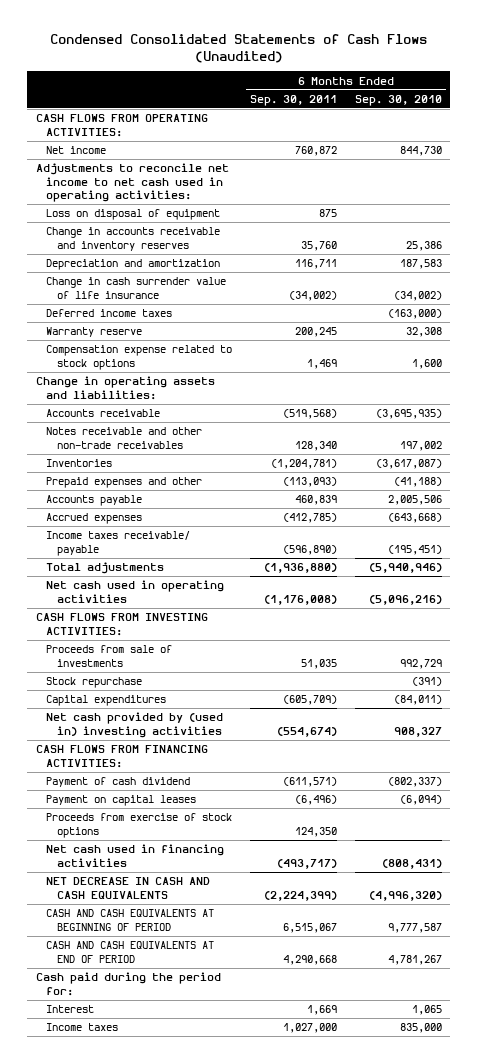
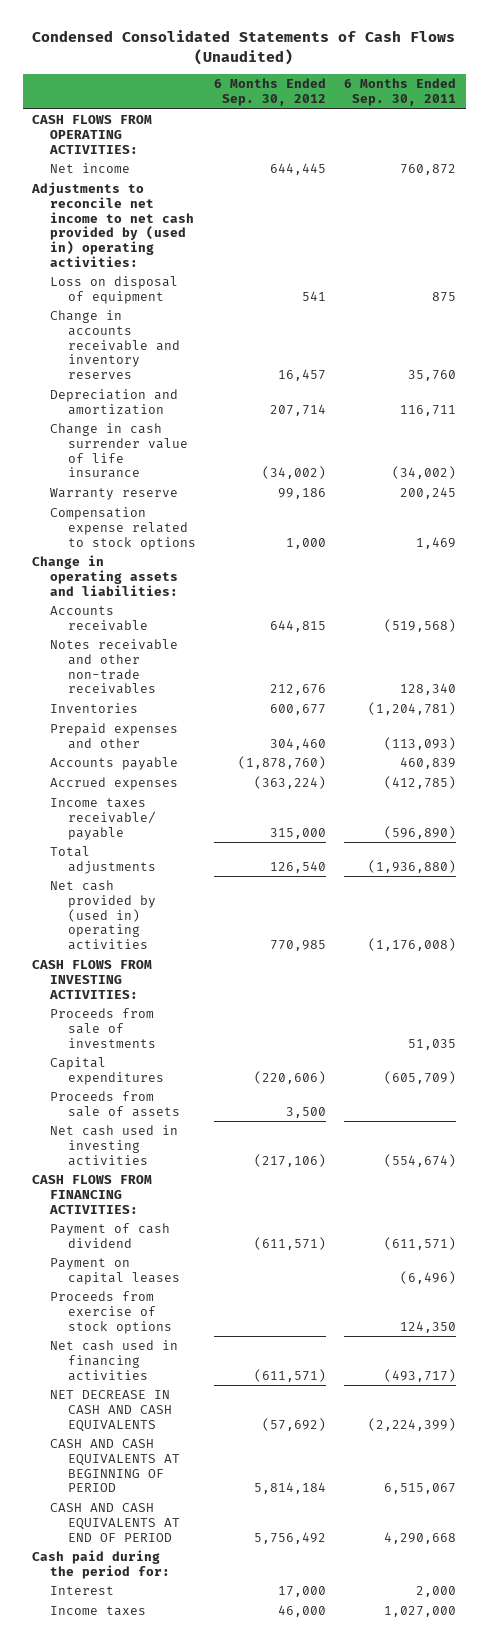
[354,94,442,106] Sep. 30, 2010 -> none
none -> [214,78,327,107] 6 Months Ended Sep. 30, 2012
[36,163,230,203] Adjustments to reconcile net income to net cash used in operating activities: -> [30,182,194,267] Adjustments to reconcile net income to net cash provided by (used in) operating activities:
[46,309,173,318] Deferred income taxes -> none
[46,580,225,603] Net cash used in operating activities -> [49,880,156,951] Net cash provided by (used in) operating activities
[46,677,143,689] Stock repurchase -> none
none -> [49,1091,180,1117] Proceeds from sale of assets
[46,712,224,738] Net cash provided by (used in) investing activities -> [49,1125,178,1166] Net cash used in investing activities
[306,1005,337,1016] 1,669 -> [416,1586,457,1598] 2,000

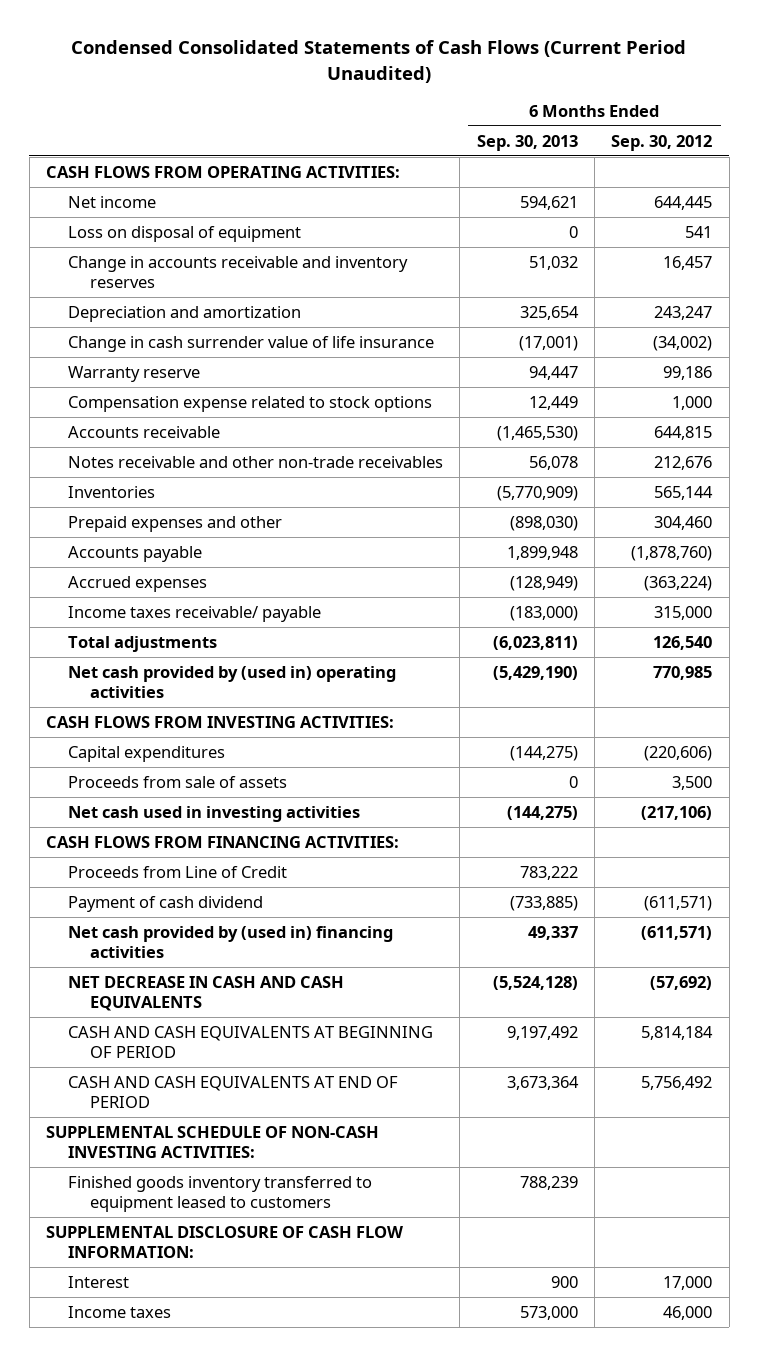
[32,30,456,65] Condensed Consolidated Statements of Cash Flows (Unaudited) -> [71,40,687,83] Condensed Consolidated Statements of Cash Flows (Current Period Unaudited)
[344,78,457,107] 6 Months Ended Sep. 30, 2011 -> none
none -> [476,134,578,151] Sep. 30, 2013
[30,182,194,267] Adjustments to reconcile net income to net cash provided by (used in) operating activities: -> none
[270,403,327,416] 207,714 -> [654,305,713,320] 243,247
[31,555,178,596] Change in operating assets and liabilities: -> none
[270,704,327,716] 600,677 -> [654,485,714,500] 565,144
[49,1008,156,1048] Proceeds from sale of investments -> none
none -> [67,865,287,878] Proceeds from Line of Credit
[49,1258,180,1285] Payment on capital leases -> none
[49,1291,172,1334] Proceeds from exercise of stock options -> none
[49,1340,178,1381] Net cash used in financing activities -> [67,925,393,958] Net cash provided by (used in) financing activities
[31,1550,170,1579] Cash paid during the period for: -> none
none -> [46,1125,380,1158] SUPPLEMENTAL SCHEDULE OF NON-CASH INVESTING ACTIVITIES:
none -> [67,1175,372,1212] Finished goods inventory transferred to equipment leased to customers
none -> [46,1225,404,1258] SUPPLEMENTAL DISCLOSURE OF CASH FLOW INFORMATION:

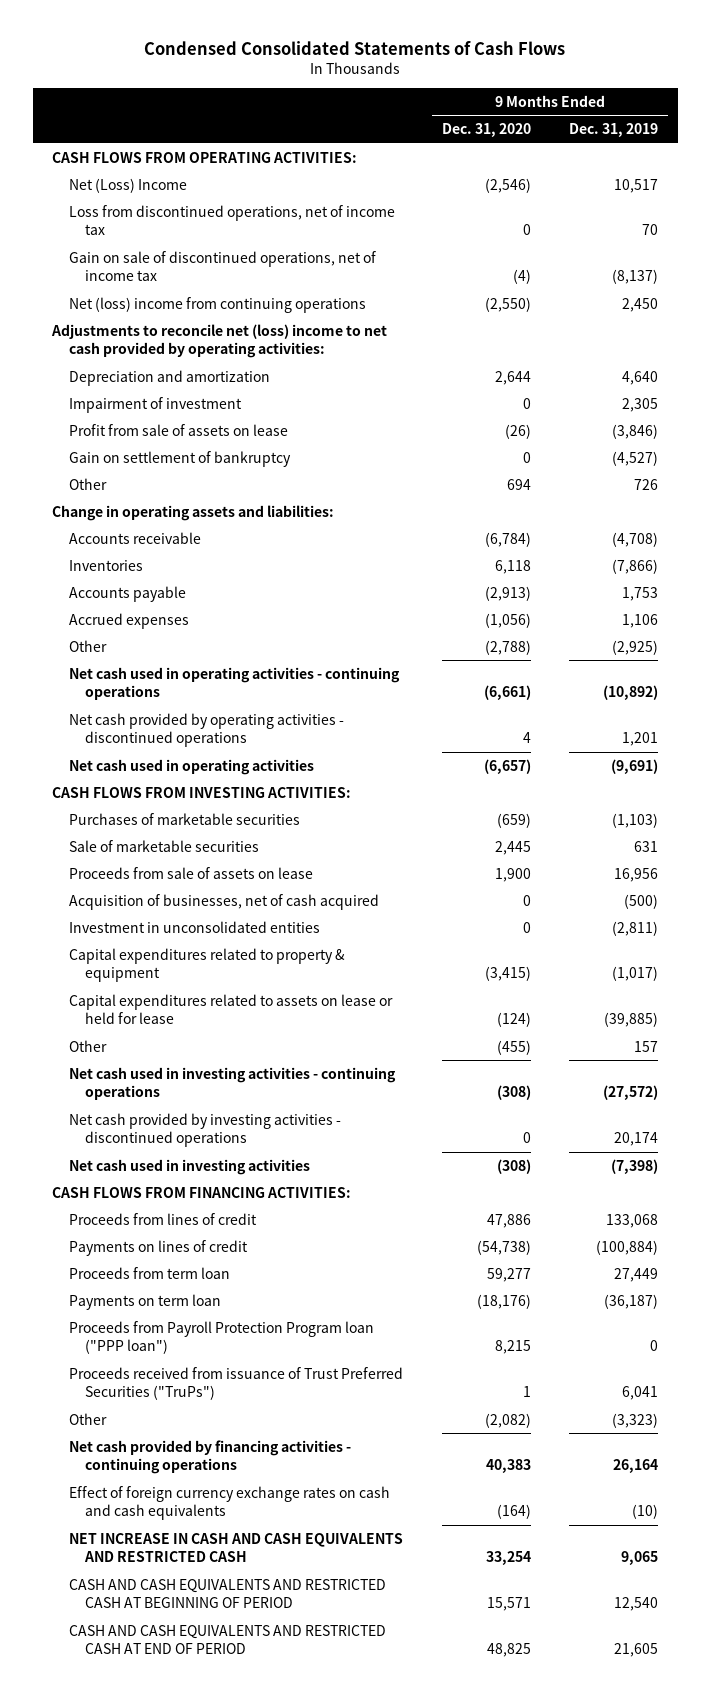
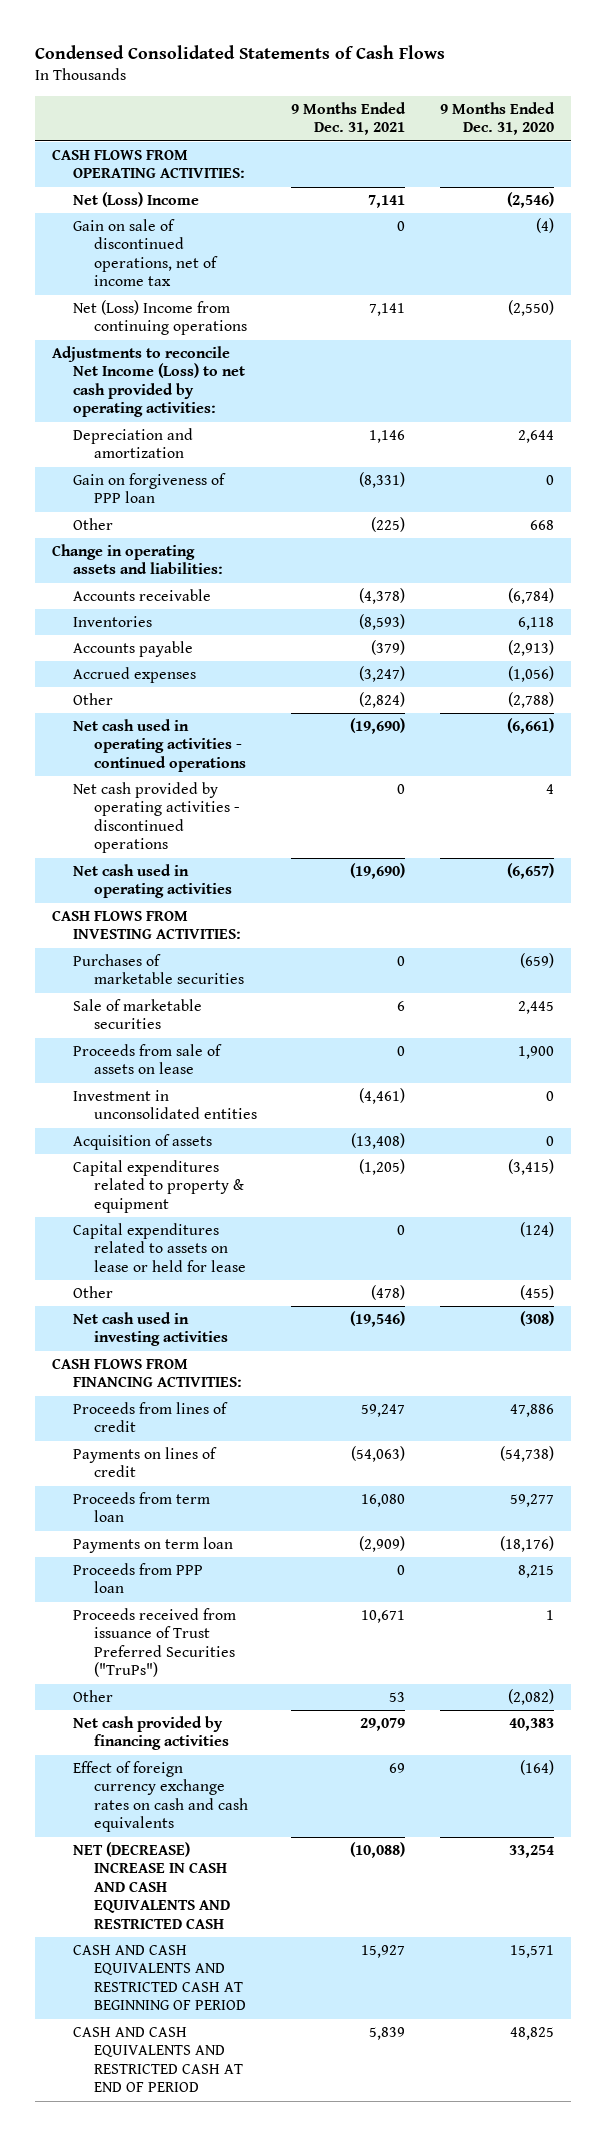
[569,123,659,138] Dec. 31, 2019 -> none
none -> [291,101,407,136] 9 Months Ended Dec. 31, 2021
[68,204,395,236] Loss from discontinued operations, net of income tax -> none
[68,296,366,313] Net (loss) income from continuing operations -> [72,300,247,336] Net (Loss) Income from continuing operations
[51,323,388,359] Adjustments to reconcile net (loss) income to net cash provided by operating activities: -> [52,346,245,418] Adjustments to reconcile Net Income (Loss) to net cash provided by operating activities:
[68,396,242,413] Impairment of investment -> none
[68,423,288,436] Profit from sale of assets on lease -> none
[68,450,291,467] Gain on settlement of bankruptcy -> none
none -> [72,473,226,504] Gain on forgiveness of PPP loan
[506,478,531,490] 694 -> [529,520,554,531] 668
[68,666,400,701] Net cash used in operating activities - continuing operations -> [72,719,246,772] Net cash used in operating activities - continued operations
[68,893,379,910] Acquisition of businesses, net of cash acquired -> none
none -> [72,1134,212,1151] Acquisition of assets
[68,1066,396,1101] Net cash used in investing activities - continuing operations -> none
[68,1112,341,1148] Net cash provided by investing activities - discontinued operations -> none
[68,1320,374,1355] Proceeds from Payroll Protection Program loan ("PPP loan") -> [72,1563,203,1594] Proceeds from PPP loan
[68,1439,351,1475] Net cash provided by financing activities - continuing operations -> [72,1716,229,1751] Net cash provided by financing activities
[68,1532,403,1563] NET INCREASE IN CASH AND CASH EQUIVALENTS AND RESTRICTED CASH -> [72,1842,230,1929] NET (DECREASE) INCREASE IN CASH AND CASH EQUIVALENTS AND RESTRICTED CASH

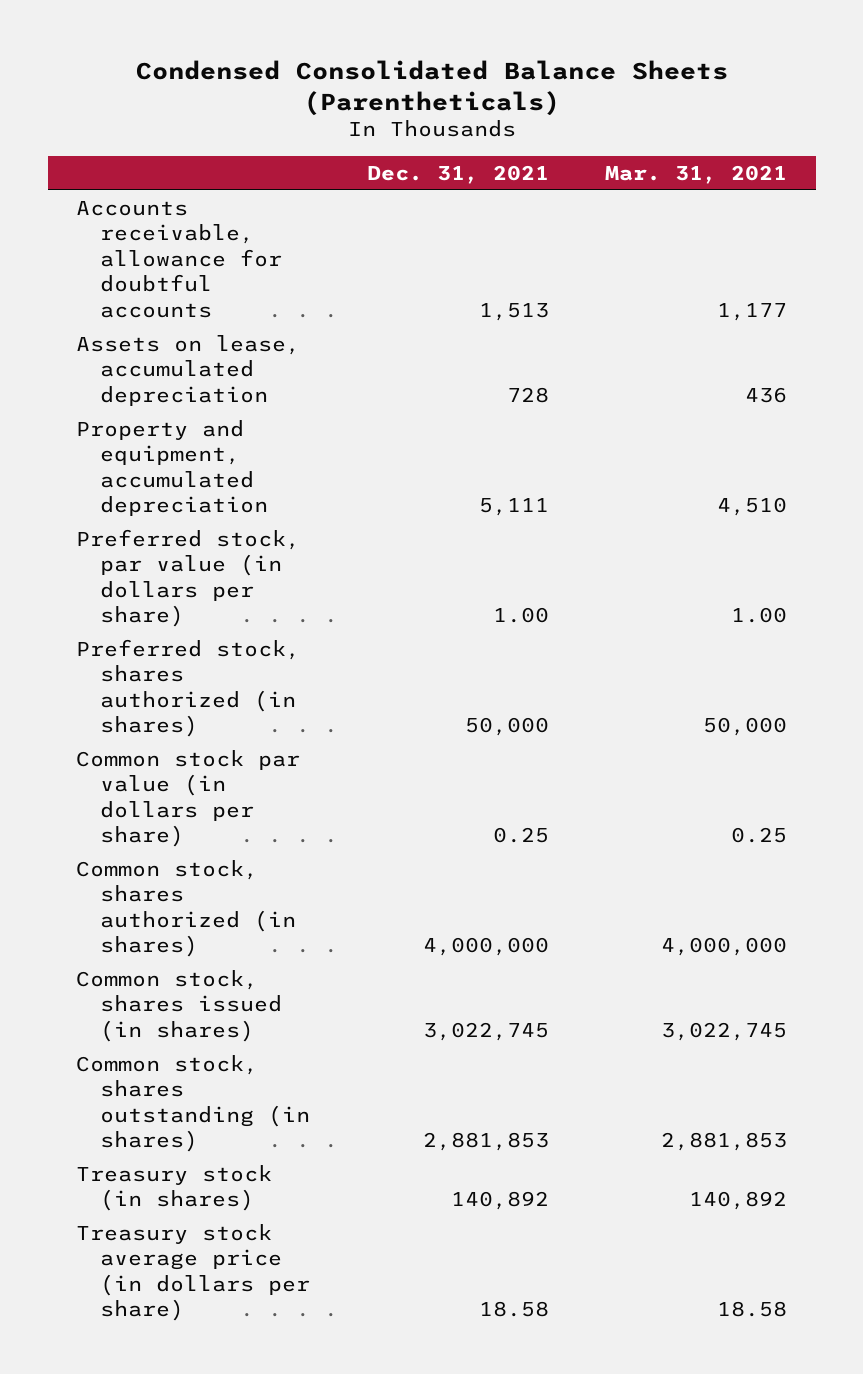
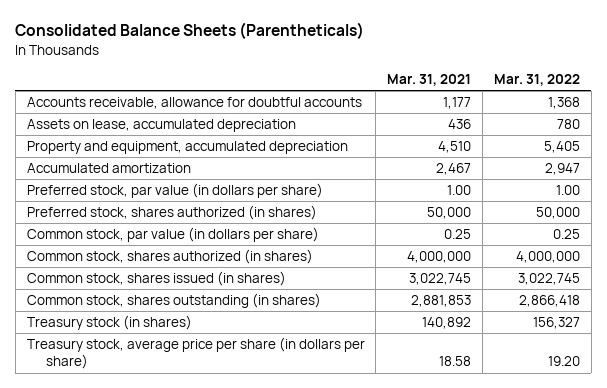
[135,59,728,116] Condensed Consolidated Balance Sheets (Parentheticals) -> [15,22,365,40] Consolidated Balance Sheets (Parentheticals)
[366,165,549,185] Dec. 31, 2021 -> none
none -> [493,74,580,87] Mar. 31, 2022
none -> [26,163,191,174] Accumulated amortization
[76,749,301,848] Common stock par value (in dollars per share) -> [26,227,319,243] Common stock, par value (in dollars per share)
[76,1223,311,1322] Treasury stock average price (in dollars per share) -> [26,337,365,370] Treasury stock, average price per share (in dollars per share)

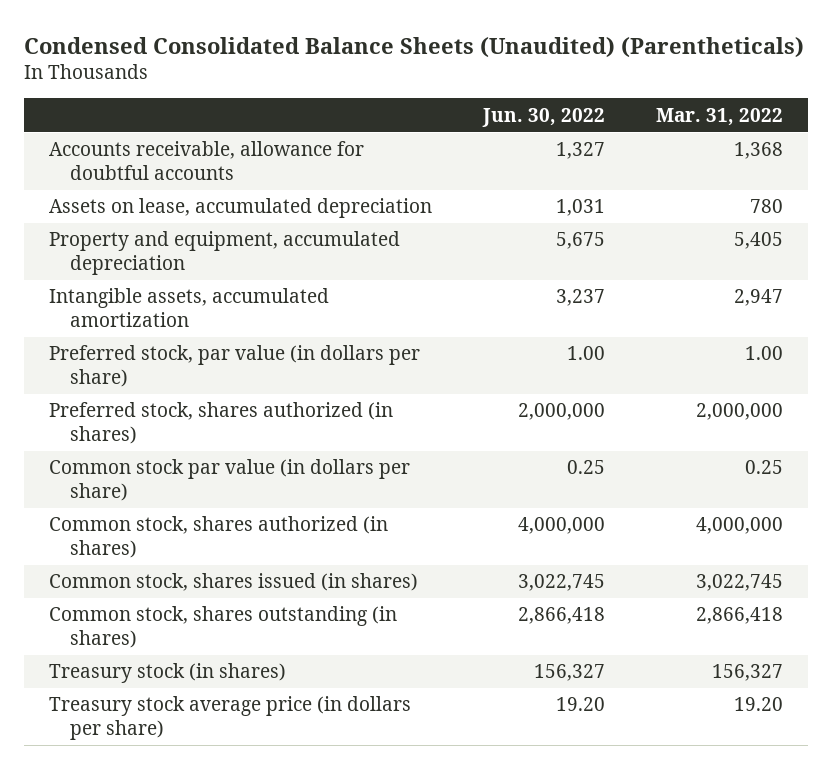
[15,22,365,40] Consolidated Balance Sheets (Parentheticals) -> [24,36,805,58] Condensed Consolidated Balance Sheets (Unaudited) (Parentheticals)
[387,74,472,87] Mar. 31, 2021 -> none
none -> [482,107,606,127] Jun. 30, 2022
[26,163,191,174] Accumulated amortization -> [49,288,330,328] Intangible assets, accumulated amortization
[535,207,580,220] 50,000 -> [695,403,783,421] 2,000,000
[26,227,319,243] Common stock, par value (in dollars per share) -> [49,459,411,502] Common stock par value (in dollars per share)
[26,337,365,370] Treasury stock, average price per share (in dollars per share) -> [49,696,412,741] Treasury stock average price (in dollars per share)

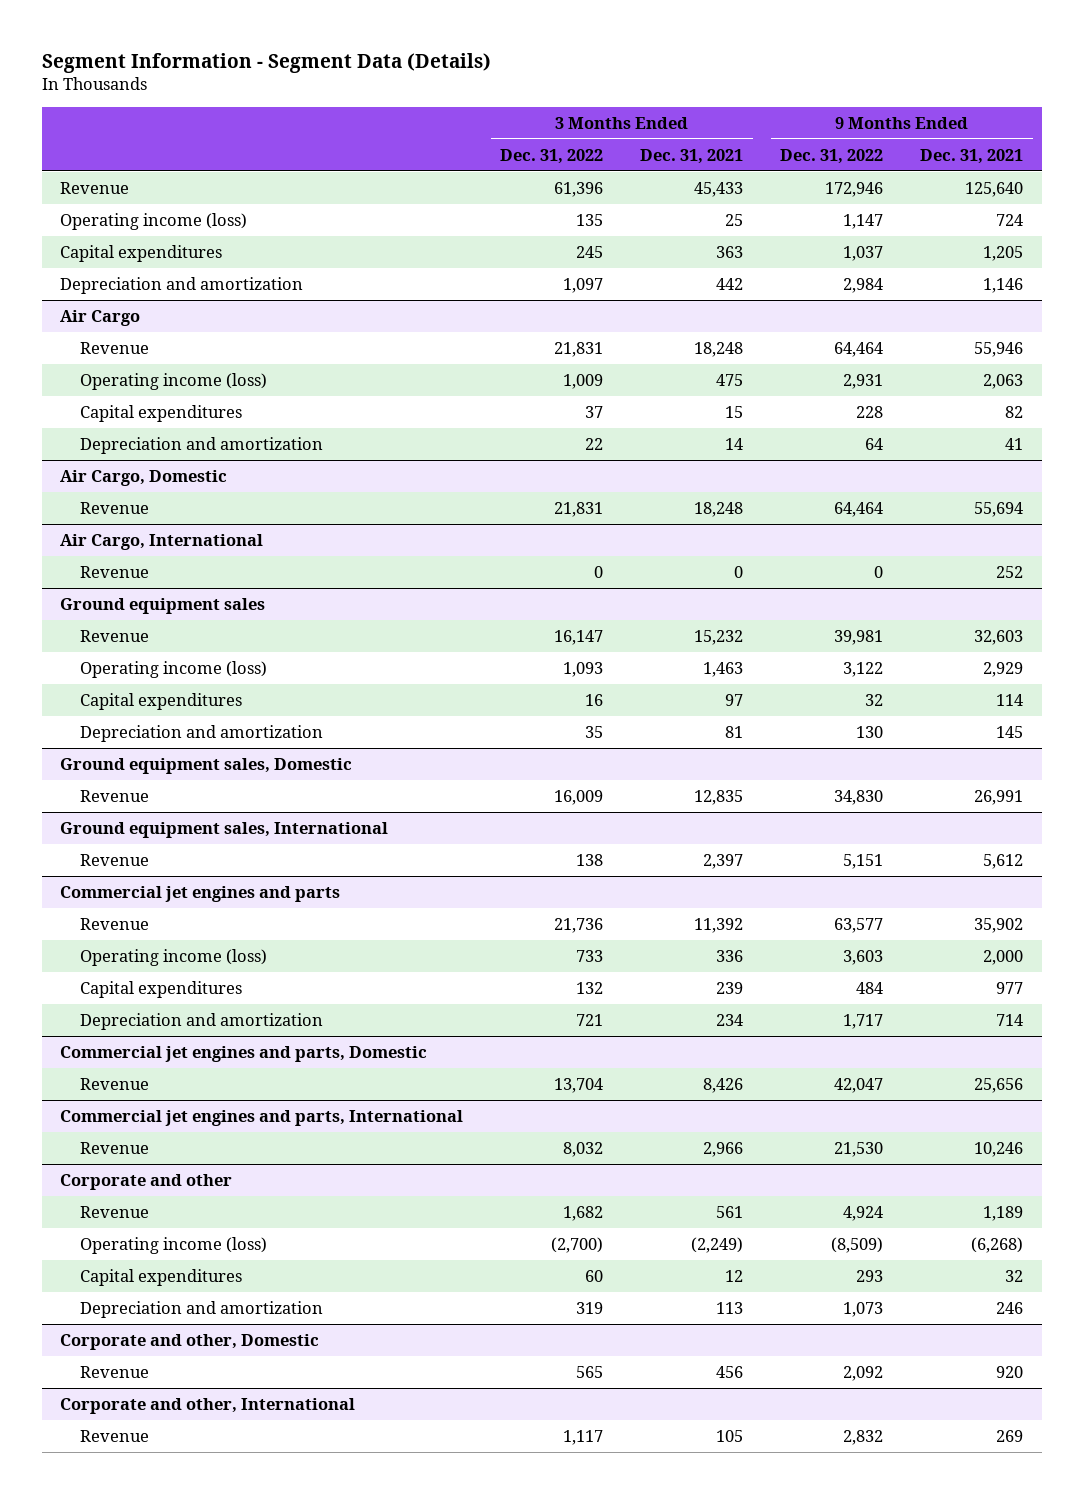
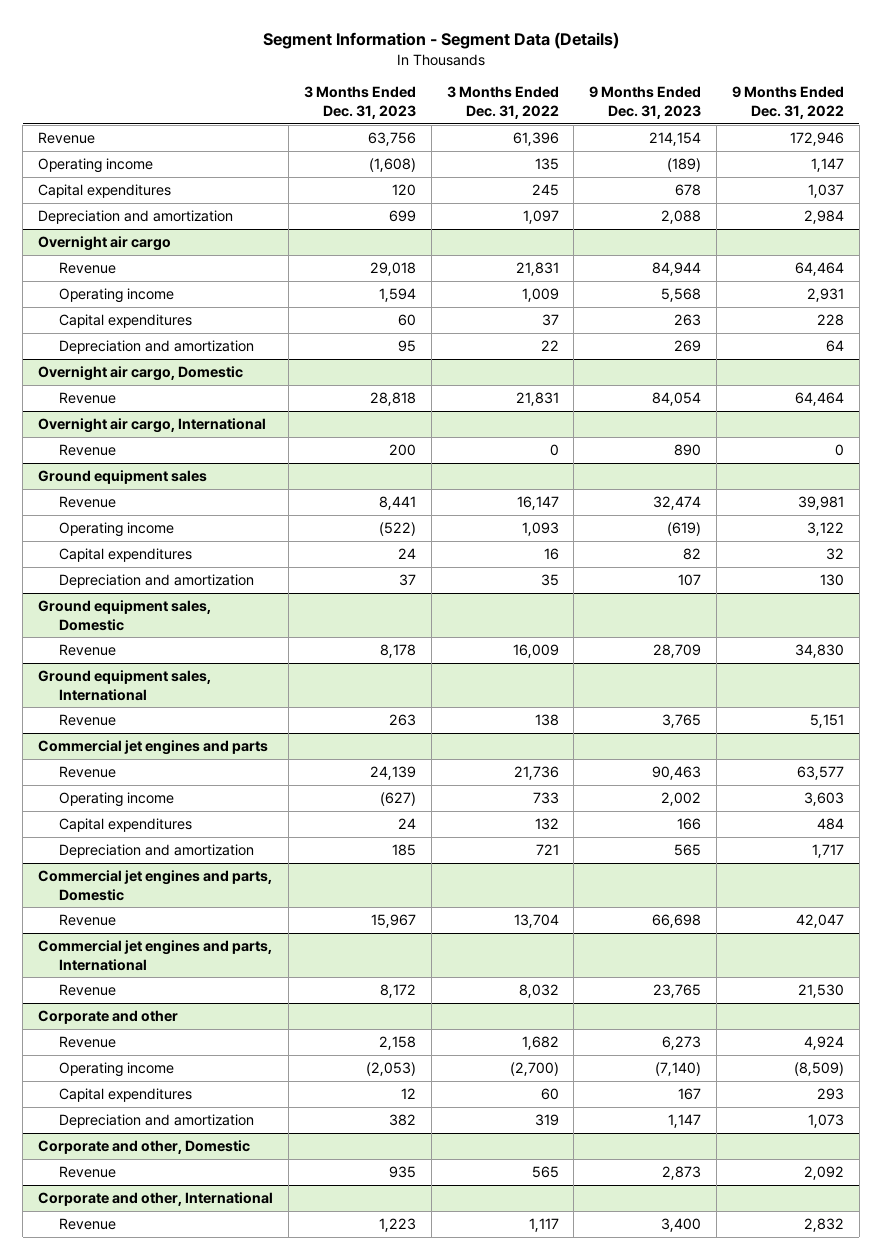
[640,148,744,164] Dec. 31, 2021 -> none
[920,148,1024,164] Dec. 31, 2021 -> none
none -> [303,86,416,119] 3 Months Ended Dec. 31, 2023
none -> [589,86,702,119] 9 Months Ended Dec. 31, 2023
[60,213,248,231] Operating income (loss) -> [38,158,154,174] Operating income
[60,310,141,327] Air Cargo -> [38,236,172,252] Overnight air cargo
[80,373,268,391] Operating income (loss) -> [59,288,175,304] Operating income
[60,470,228,487] Air Cargo, Domestic -> [38,366,244,382] Overnight air cargo, Domestic
[60,534,264,551] Air Cargo, International -> [38,418,267,434] Overnight air cargo, International
[80,661,268,679] Operating income (loss) -> [59,522,175,538] Operating income
[80,949,268,967] Operating income (loss) -> [59,792,175,808] Operating income
[80,1237,268,1255] Operating income (loss) -> [59,1062,175,1078] Operating income

